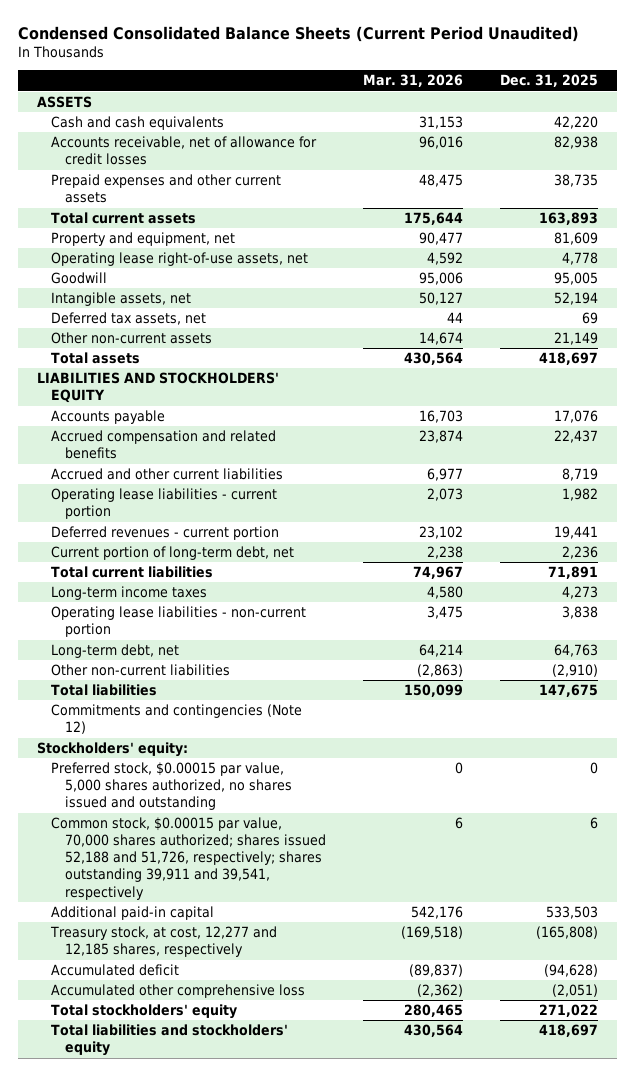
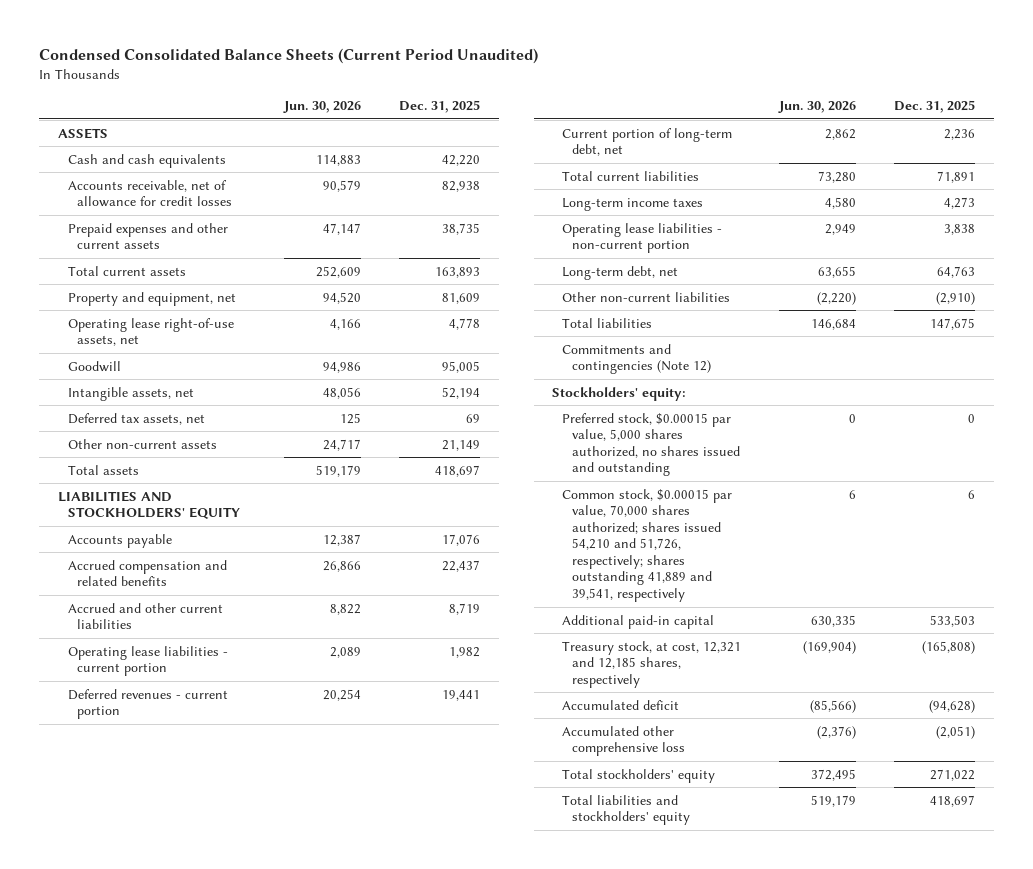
[363,74,464,88] Mar. 31, 2026 -> none
none -> [283,101,362,114] Jun. 30, 2026
[50,817,326,900] Common stock, $0.00015 par value, 70,000 shares authorized; shares issued 52,188 and 51,726, respectively; shares outstanding 39,911 and 39,541, respectively -> [562,488,733,603] Common stock, $0.00015 par value, 70,000 shares authorized; shares issued 54,210 and 51,726, respectively; shares outstanding 41,889 and 39,541, respectively
[49,926,277,958] Treasury stock, at cost, 12,277 and 12,185 shares, respectively -> [562,640,742,688] Treasury stock, at cost, 12,321 and 12,185 shares, respectively

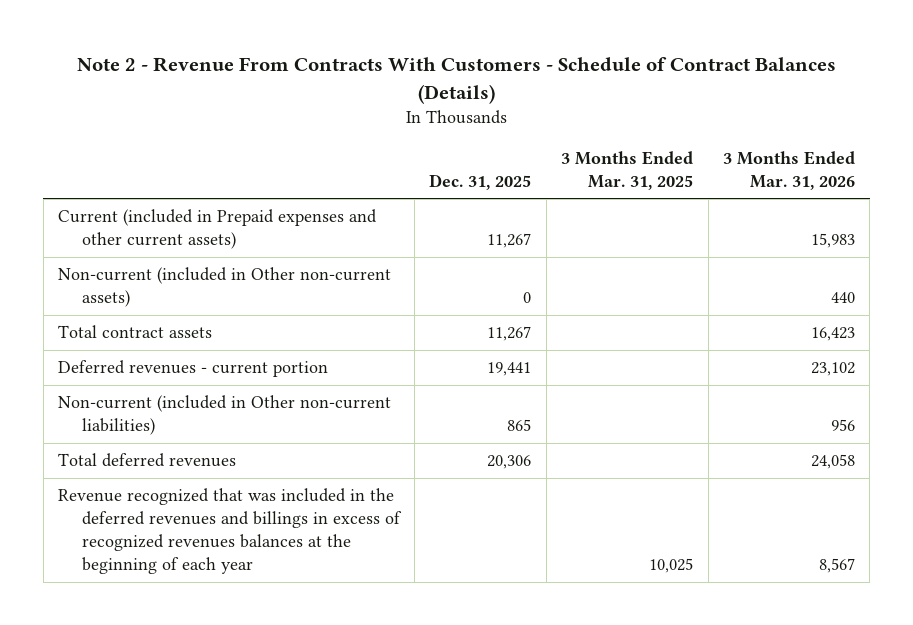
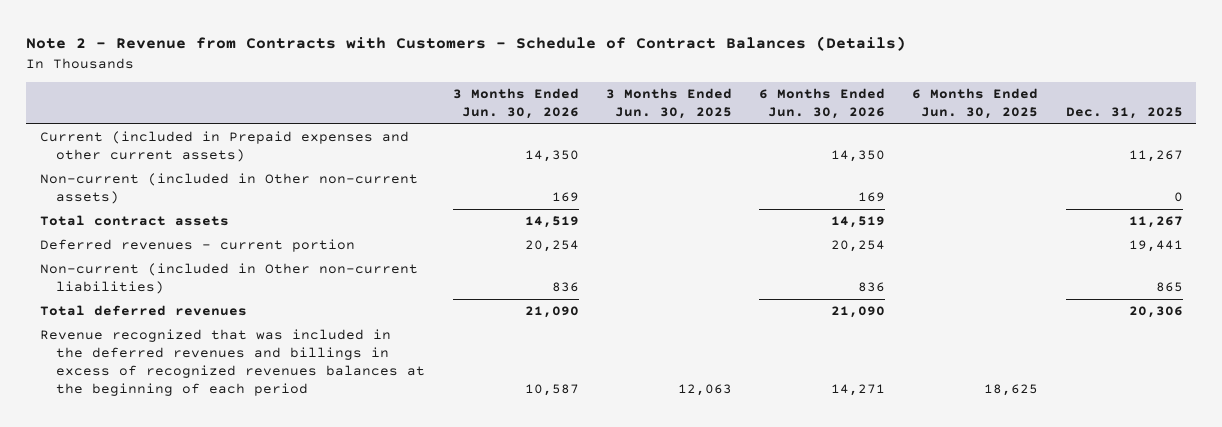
[76,56,836,104] Note 2 - Revenue From Contracts With Customers - Schedule of Contract Balances (Details) -> [26,36,907,52] Note 2 - Revenue from Contracts with Customers - Schedule of Contract Balances (Details)
[561,150,694,190] 3 Months Ended Mar. 31, 2025 -> none
[722,150,855,190] 3 Months Ended Mar. 31, 2026 -> none
none -> [452,88,579,120] 3 Months Ended Jun. 30, 2026
none -> [605,88,732,120] 3 Months Ended Jun. 30, 2025
none -> [759,88,886,120] 6 Months Ended Jun. 30, 2026
none -> [912,88,1039,120] 6 Months Ended Jun. 30, 2025
[58,488,402,575] Revenue recognized that was included in the deferred revenues and billings in excess of recognized revenues balances at the beginning of each year -> [39,329,426,397] Revenue recognized that was included in the deferred revenues and billings in excess of recognized revenues balances at the beginning of each period

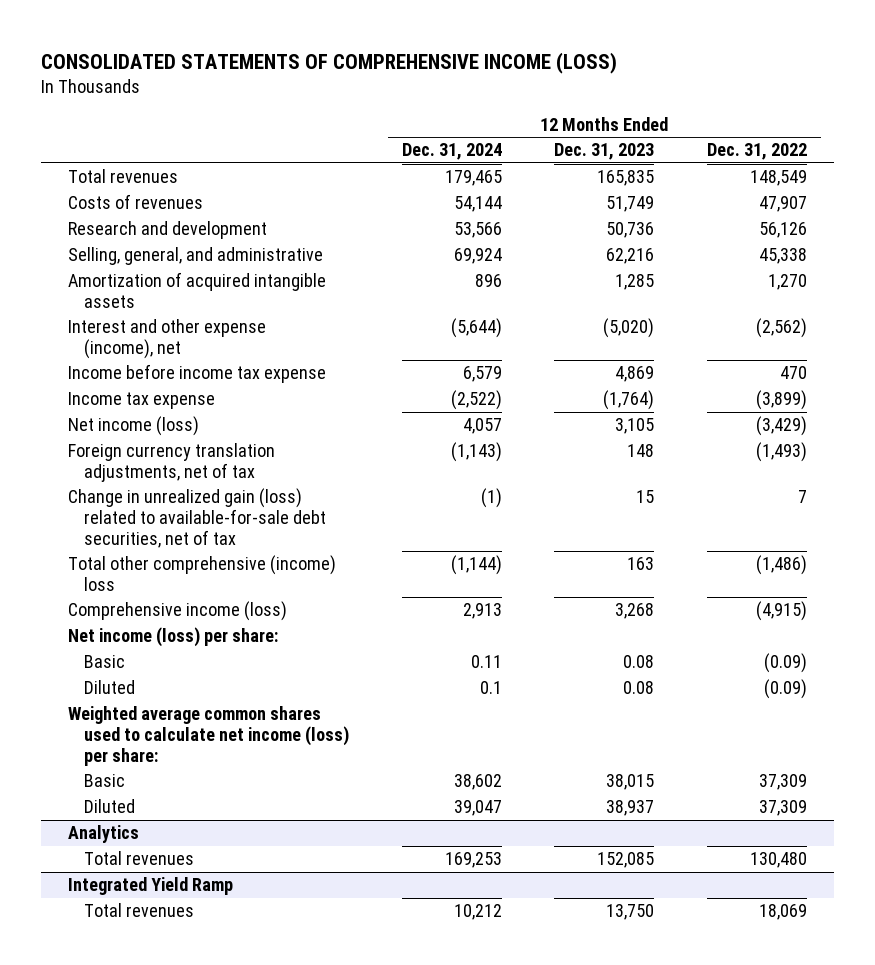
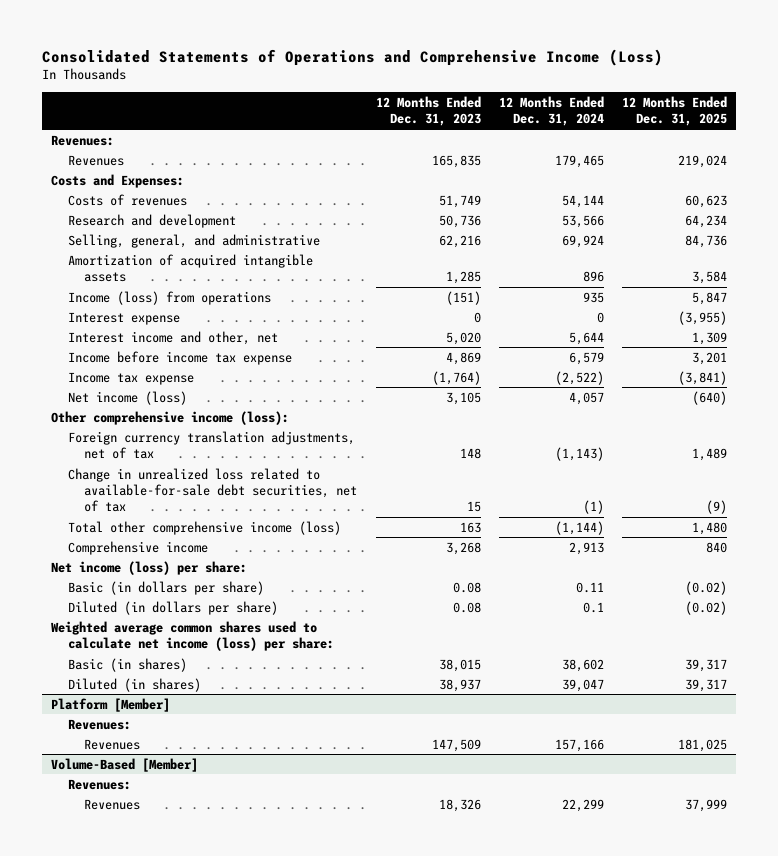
[41,52,618,75] CONSOLIDATED STATEMENTS OF COMPREHENSIVE INCOME (LOSS) -> [41,48,663,66] Consolidated Statements of Operations and Comprehensive Income (Loss)
[707,143,808,161] Dec. 31, 2022 -> none
none -> [622,96,728,127] 12 Months Ended Dec. 31, 2025
none -> [50,134,114,146] Revenues:
[67,169,178,184] Total revenues -> [67,154,124,166] Revenues
none -> [50,173,184,188] Costs and Expenses:
none -> [67,290,271,305] Income (loss) from operations
none -> [67,311,180,325] Interest expense
[67,319,266,359] Interest and other expense (income), net -> [67,330,278,345] Interest income and other, net
[450,318,502,339] (5,644) -> [568,331,604,345] 5,644
[603,318,655,339] (5,020) -> [445,331,481,345] 5,020
none -> [50,410,289,425] Other comprehensive income (loss):
[67,488,326,548] Change in unrealized gain (loss) related to available-for-sale debt securities, net of tax -> [67,467,358,513] Change in unrealized loss related to available-for-sale debt securities, net of tax
[67,555,336,591] Total other comprehensive (income) loss -> [67,520,341,535] Total other comprehensive income (loss)
[67,601,287,622] Comprehensive income (loss) -> [67,540,208,555] Comprehensive income
[83,655,125,669] Basic -> [67,580,264,595] Basic (in dollars per share)
[83,680,135,695] Diluted -> [67,600,278,615] Diluted (in dollars per share)
[67,825,139,844] Analytics -> none
[67,877,233,896] Integrated Yield Ramp -> none
[83,774,125,788] Basic -> [67,657,187,672] Basic (in shares)
[83,799,135,814] Diluted -> [67,677,201,692] Diluted (in shares)
none -> [50,697,170,712] Platform [Member]
none -> [67,718,131,730] Revenues:
[83,851,194,866] Total revenues -> [84,738,141,750] Revenues
[444,852,502,869] 169,253 -> [554,738,604,752] 157,166
[597,852,655,869] 152,085 -> [431,738,481,752] 147,509
none -> [50,757,198,772] Volume-Based [Member]
none -> [67,778,131,790] Revenues:
[83,903,194,918] Total revenues -> [84,798,141,810] Revenues
[453,904,502,921] 10,212 -> [561,798,604,812] 22,299
[606,904,655,921] 13,750 -> [438,798,481,812] 18,326

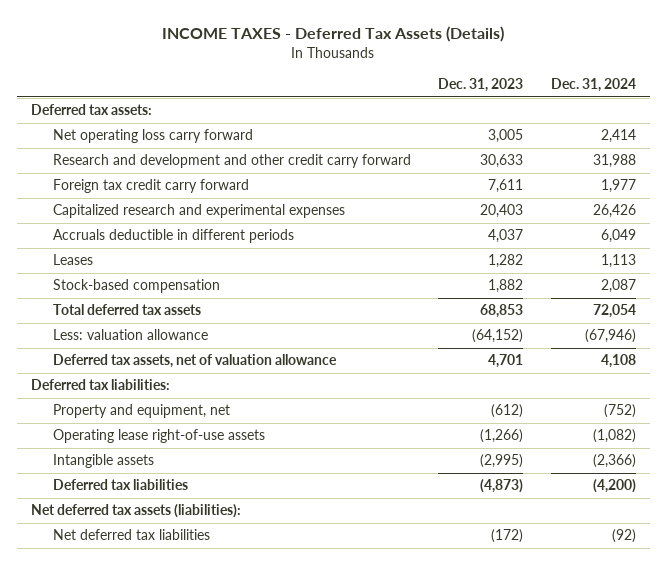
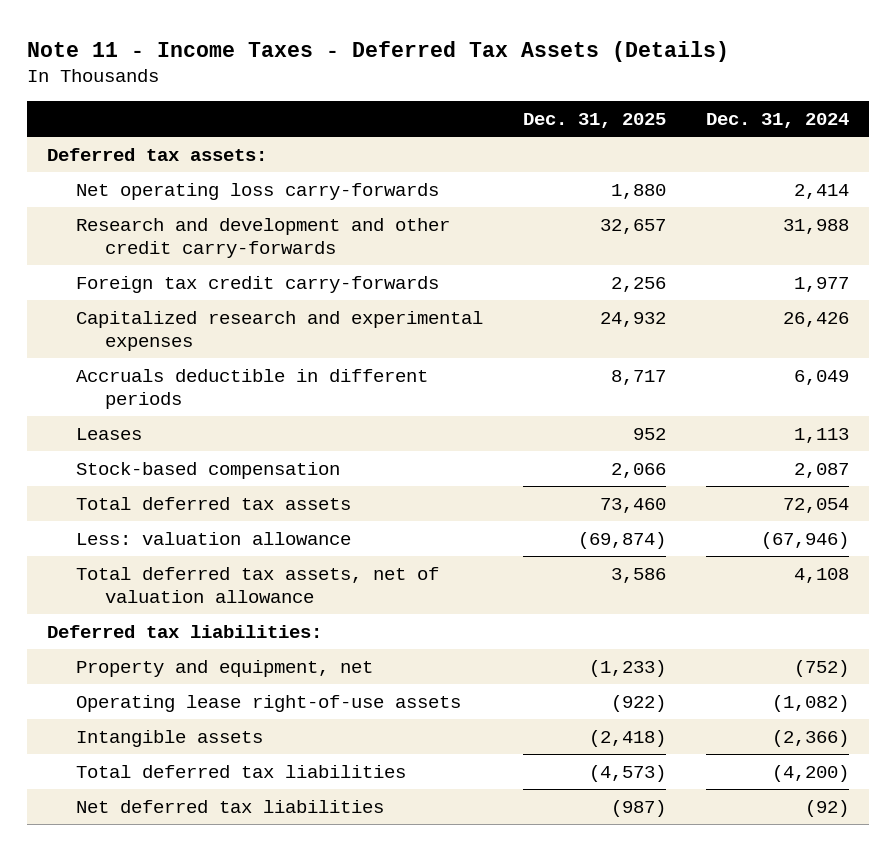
[162,25,505,42] INCOME TAXES - Deferred Tax Assets (Details) -> [27,40,730,62] Note 11 - Income Taxes - Deferred Tax Assets (Details)
[438,78,524,93] Dec. 31, 2023 -> none
none -> [522,112,666,128] Dec. 31, 2025
[52,129,253,144] Net operating loss carry forward -> [76,182,440,200] Net operating loss carry-forwards
[52,154,411,169] Research and development and other credit carry forward -> [76,217,451,258] Research and development and other credit carry-forwards
[52,179,249,194] Foreign tax credit carry forward -> [76,275,440,293] Foreign tax credit carry-forwards
[52,354,337,369] Deferred tax assets, net of valuation allowance -> [76,566,440,603] Total deferred tax assets, net of valuation allowance
[30,504,241,519] Net deferred tax assets (liabilities): -> none
[52,479,188,491] Deferred tax liabilities -> [76,764,407,778] Total deferred tax liabilities

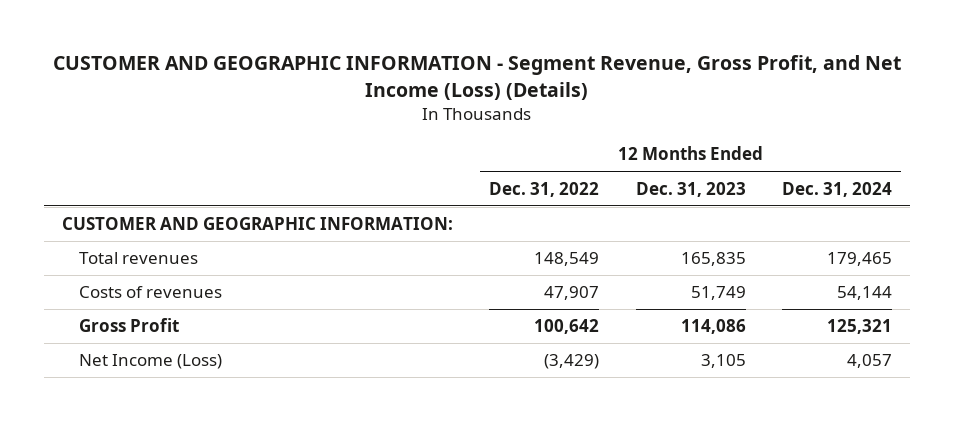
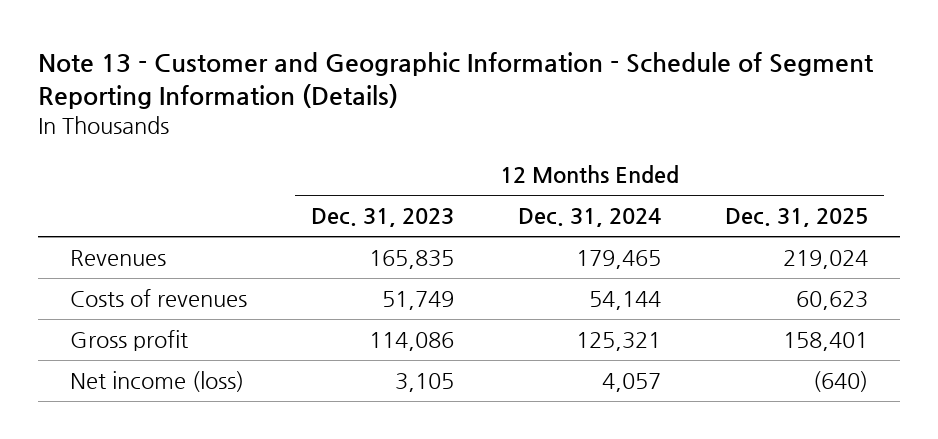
[52,55,901,100] CUSTOMER AND GEOGRAPHIC INFORMATION - Segment Revenue, Gross Profit, and Net Income (Loss) (Details) -> [37,51,874,110] Note 13 - Customer and Geographic Information - Schedule of Segment Reporting Information (Details)
[489,181,600,197] Dec. 31, 2022 -> none
none -> [725,208,869,228] Dec. 31, 2025
[61,217,453,231] CUSTOMER AND GEOGRAPHIC INFORMATION: -> none
[78,252,198,265] Total revenues -> [69,249,166,266] Revenues
[78,318,179,333] Gross Profit -> [69,329,188,351] Gross profit
[78,354,222,370] Net Income (Loss) -> [69,370,244,392] Net income (loss)

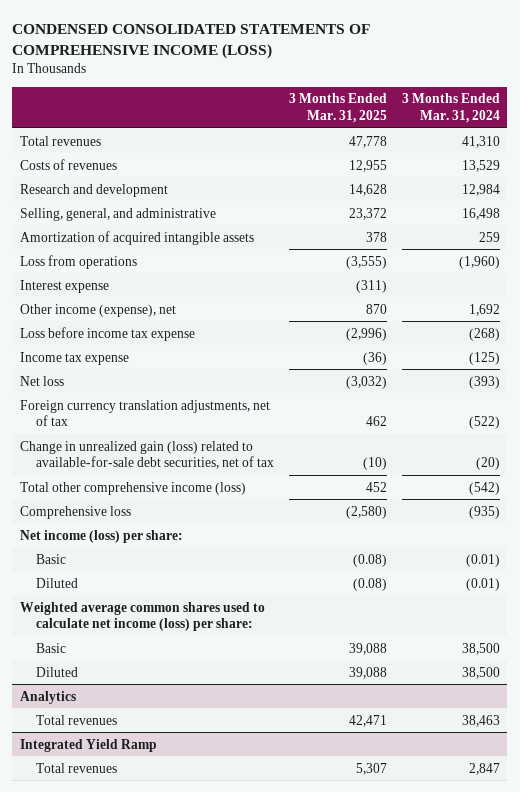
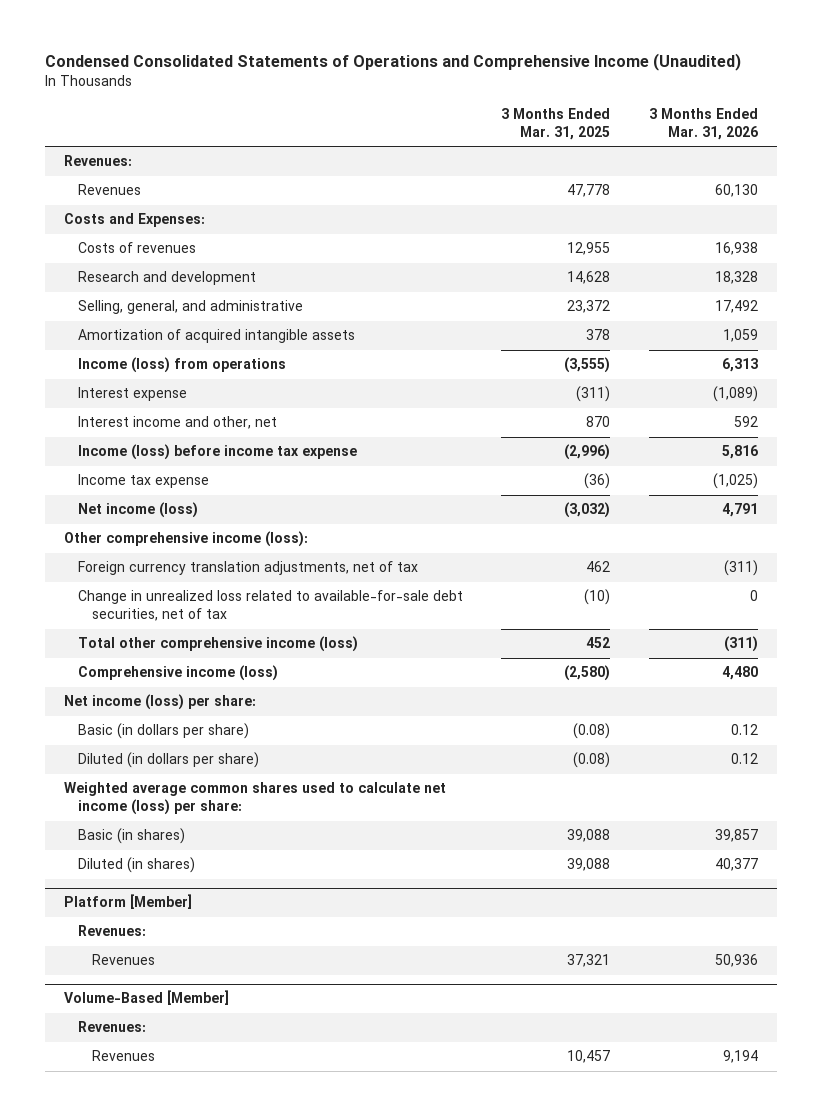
[12,23,371,59] CONDENSED CONSOLIDATED STATEMENTS OF COMPREHENSIVE INCOME (LOSS) -> [45,52,742,71] Condensed Consolidated Statements of Operations and Comprehensive Income (Unaudited)
[401,93,500,123] 3 Months Ended Mar. 31, 2024 -> none
none -> [648,107,758,140] 3 Months Ended Mar. 31, 2026
none -> [64,155,133,167] Revenues:
[19,135,101,146] Total revenues -> [78,184,142,196] Revenues
none -> [64,213,206,228] Costs and Expenses:
[19,254,137,269] Loss from operations -> [78,357,287,374] Income (loss) from operations
[19,303,176,317] Other income (expense), net -> [78,416,278,430] Interest income and other, net
[19,326,195,341] Loss before income tax expense -> [78,444,358,461] Income (loss) before income tax expense
[19,375,64,386] Net loss -> [78,502,199,519] Net income (loss)
none -> [64,531,309,548] Other comprehensive income (loss):
[19,440,275,470] Change in unrealized gain (loss) related to available-for-sale debt securities, net of tax -> [78,590,464,622] Change in unrealized loss related to available-for-sale debt securities, net of tax
[19,505,131,519] Comprehensive loss -> [78,665,279,682] Comprehensive income (loss)
[36,553,67,564] Basic -> [78,723,250,740] Basic (in dollars per share)
[36,577,79,588] Diluted -> [78,752,260,769] Diluted (in dollars per share)
[19,690,76,704] Analytics -> none
[19,738,157,752] Integrated Yield Ramp -> none
[36,642,67,653] Basic -> [78,828,186,845] Basic (in shares)
[36,666,79,677] Diluted -> [78,857,196,874] Diluted (in shares)
none -> [64,894,193,910] Platform [Member]
none -> [78,925,147,937] Revenues:
[36,714,118,725] Total revenues -> [91,954,155,966] Revenues
[349,714,388,727] 42,471 -> [567,954,611,968] 37,321
none -> [64,990,230,1006] Volume-Based [Member]
none -> [78,1021,147,1033] Revenues:
[36,762,118,773] Total revenues -> [91,1050,155,1062] Revenues
[356,762,388,775] 5,307 -> [567,1050,611,1064] 10,457

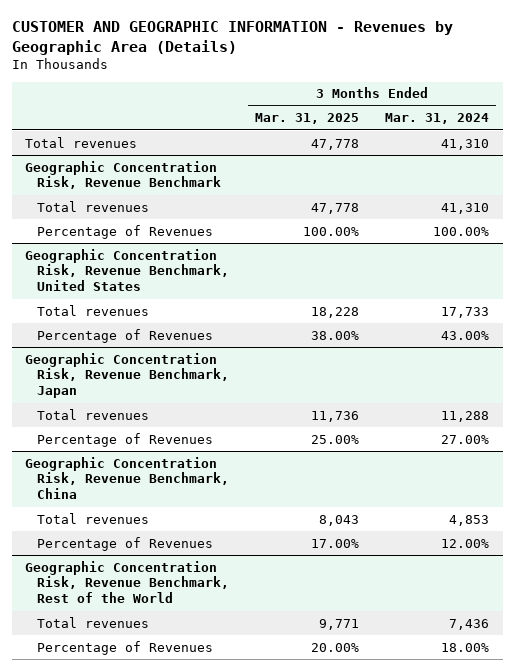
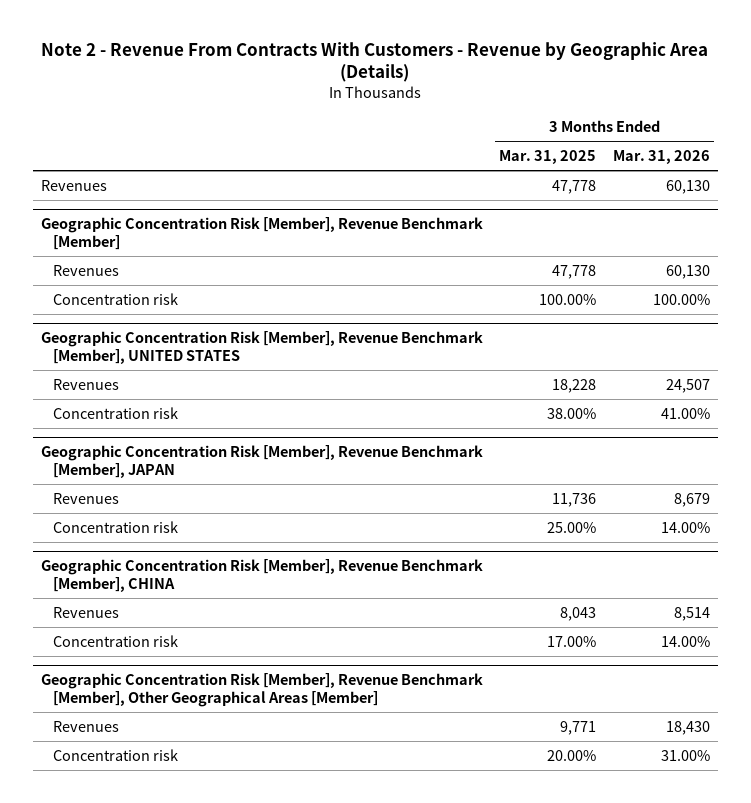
[11,20,453,55] CUSTOMER AND GEOGRAPHIC INFORMATION - Revenues by Geographic Area (Details) -> [41,41,709,83] Note 2 - Revenue From Contracts With Customers - Revenue by Geographic Area (Details)
[385,113,490,125] Mar. 31, 2024 -> none
none -> [612,150,710,165] Mar. 31, 2026
[24,560,229,604] Geographic Concentration Risk, Revenue Benchmark, Rest of the World -> none
[24,136,137,148] Total revenues -> [41,179,108,191] Revenues
[24,160,221,190] Geographic Concentration Risk, Revenue Benchmark -> [41,216,484,251] Geographic Concentration Risk [Member], Revenue Benchmark [Member]
[36,200,149,212] Total revenues -> [53,264,120,276] Revenues
[36,224,213,239] Percentage of Revenues -> [53,292,179,305] Concentration risk
[24,248,229,292] Geographic Concentration Risk, Revenue Benchmark, United States -> [41,330,484,365] Geographic Concentration Risk [Member], Revenue Benchmark [Member], UNITED STATES
[36,304,149,316] Total revenues -> [53,378,120,390] Revenues
[36,328,213,343] Percentage of Revenues -> [53,406,179,419] Concentration risk
[24,352,229,399] Geographic Concentration Risk, Revenue Benchmark, Japan -> [41,444,484,479] Geographic Concentration Risk [Member], Revenue Benchmark [Member], JAPAN
[36,408,149,420] Total revenues -> [53,492,120,504] Revenues
[36,432,213,447] Percentage of Revenues -> [53,520,179,533] Concentration risk
[24,456,229,500] Geographic Concentration Risk, Revenue Benchmark, China -> [41,558,484,593] Geographic Concentration Risk [Member], Revenue Benchmark [Member], CHINA
[36,512,149,524] Total revenues -> [53,606,120,618] Revenues
[36,536,213,551] Percentage of Revenues -> [53,634,179,647] Concentration risk
none -> [41,672,484,708] Geographic Concentration Risk [Member], Revenue Benchmark [Member], Other Geographical Areas [Member]
[36,616,149,628] Total revenues -> [53,720,120,732] Revenues
[36,640,213,655] Percentage of Revenues -> [53,748,179,761] Concentration risk

